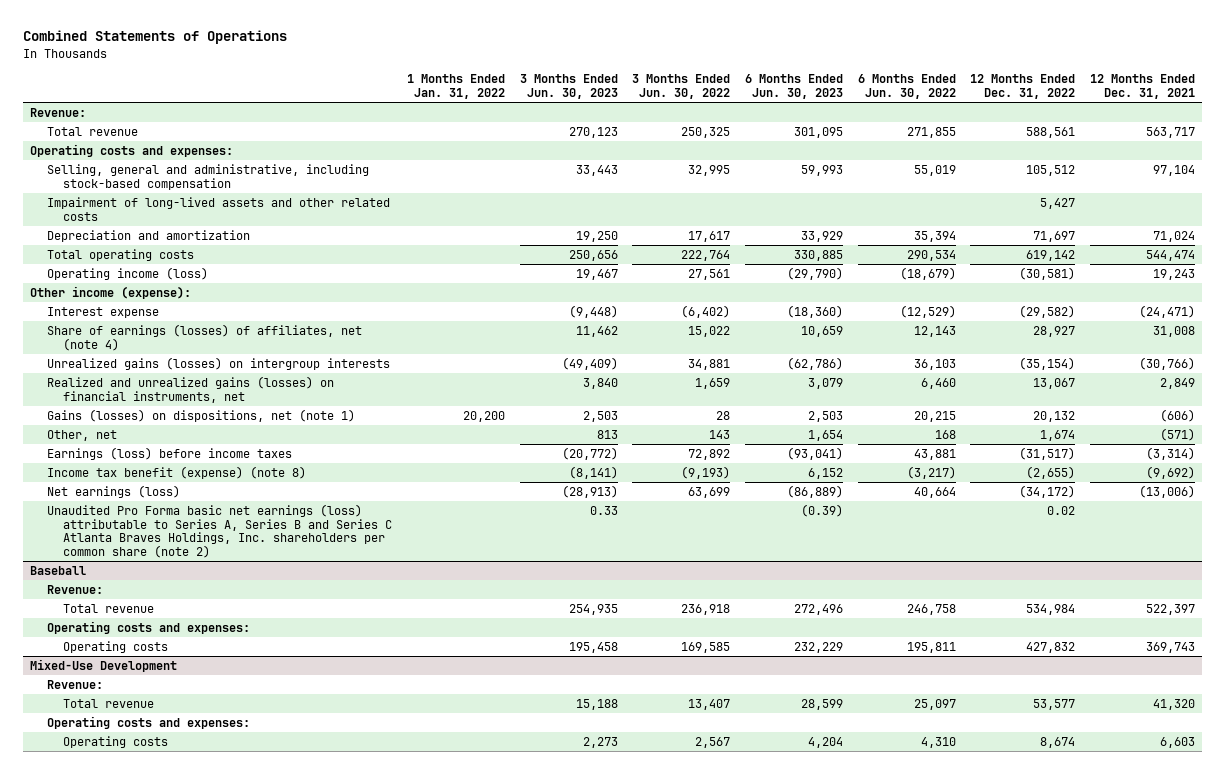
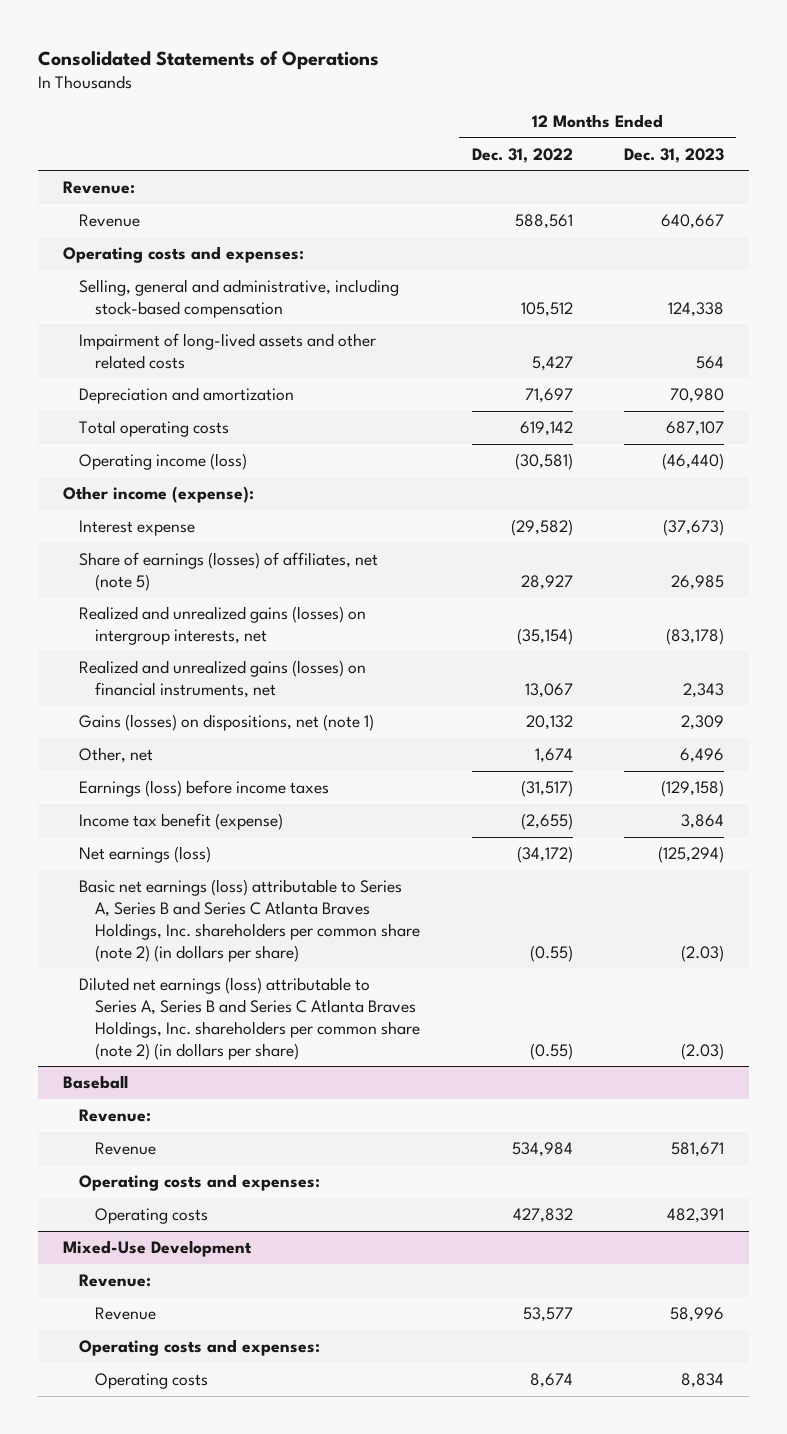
[22,30,287,45] Combined Statements of Operations -> [37,50,379,70] Consolidated Statements of Operations
[407,74,506,100] 1 Months Ended Jan. 31, 2022 -> none
[519,74,618,100] 3 Months Ended Jun. 30, 2023 -> none
[632,74,731,100] 3 Months Ended Jun. 30, 2022 -> none
[744,74,843,100] 6 Months Ended Jun. 30, 2023 -> none
[857,74,956,100] 6 Months Ended Jun. 30, 2022 -> none
[1089,74,1195,100] 12 Months Ended Dec. 31, 2021 -> none
none -> [623,147,724,163] Dec. 31, 2023
[46,126,138,136] Total revenue -> [79,213,141,227] Revenue
[46,323,362,351] Share of earnings (losses) of affiliates, net (note 4) -> [79,551,379,591] Share of earnings (losses) of affiliates, net (note 5)
[46,356,390,370] Unrealized gains (losses) on intergroup interests -> [79,605,367,645] Realized and unrealized gains (losses) on intergroup interests, net
[46,465,306,479] Income tax benefit (expense) (note 8) -> [79,812,284,830] Income tax benefit (expense)
[46,503,393,559] Unaudited Pro Forma basic net earnings (loss) attributable to Series A, Series B and Series C Atlanta Braves Holdings, Inc. shareholders per common share (note 2) -> [79,878,421,962] Basic net earnings (loss) attributable to Series A, Series B and Series C Atlanta Braves Holdings, Inc. shareholders per common share (note 2) (in dollars per share)
[1047,505,1076,515] 0.02 -> [529,944,573,962] (0.55)
none -> [79,976,421,1060] Diluted net earnings (loss) attributable to Series A, Series B and Series C Atlanta Braves Holdings, Inc. shareholders per common share (note 2) (in dollars per share)
[63,603,155,613] Total revenue -> [95,1141,157,1155] Revenue
[63,698,155,708] Total revenue -> [95,1306,157,1320] Revenue

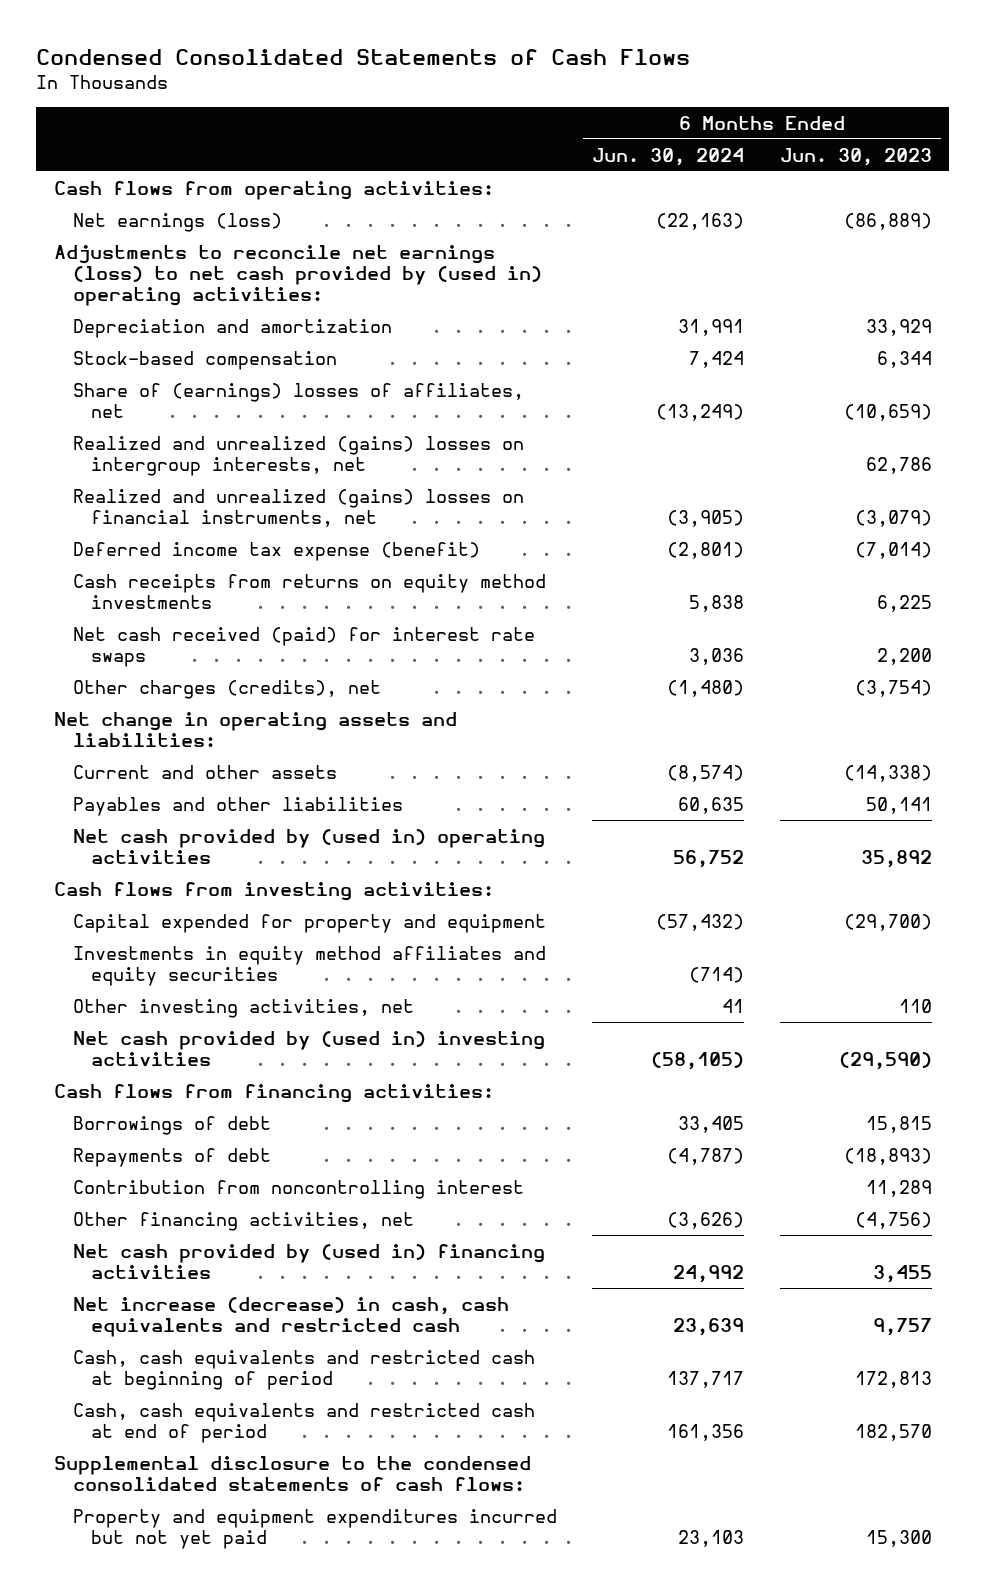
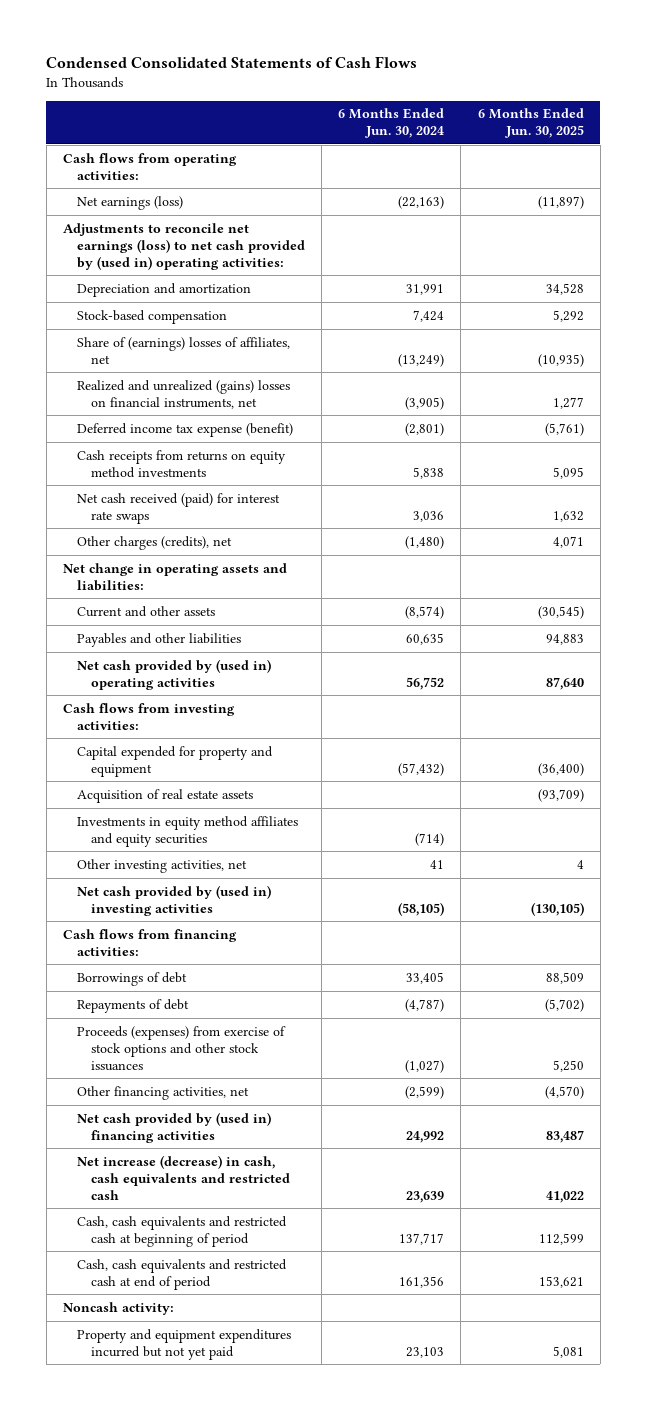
[779,147,932,166] Jun. 30, 2023 -> none
none -> [477,108,584,139] 6 Months Ended Jun. 30, 2025
[72,435,524,476] Realized and unrealized (gains) losses on intergroup interests, net -> none
none -> [76,788,253,803] Acquisition of real estate assets
[72,1179,524,1199] Contribution from noncontrolling interest -> none
none -> [76,1025,286,1071] Proceeds (expenses) from exercise of stock options and other stock issuances
[667,1211,745,1229] (3,626) -> [405,1085,445,1099] (2,599)
[54,1455,532,1491] Supplemental disclosure to the condensed consolidated statements of cash flows: -> none
none -> [62,1301,174,1315] Noncash activity:

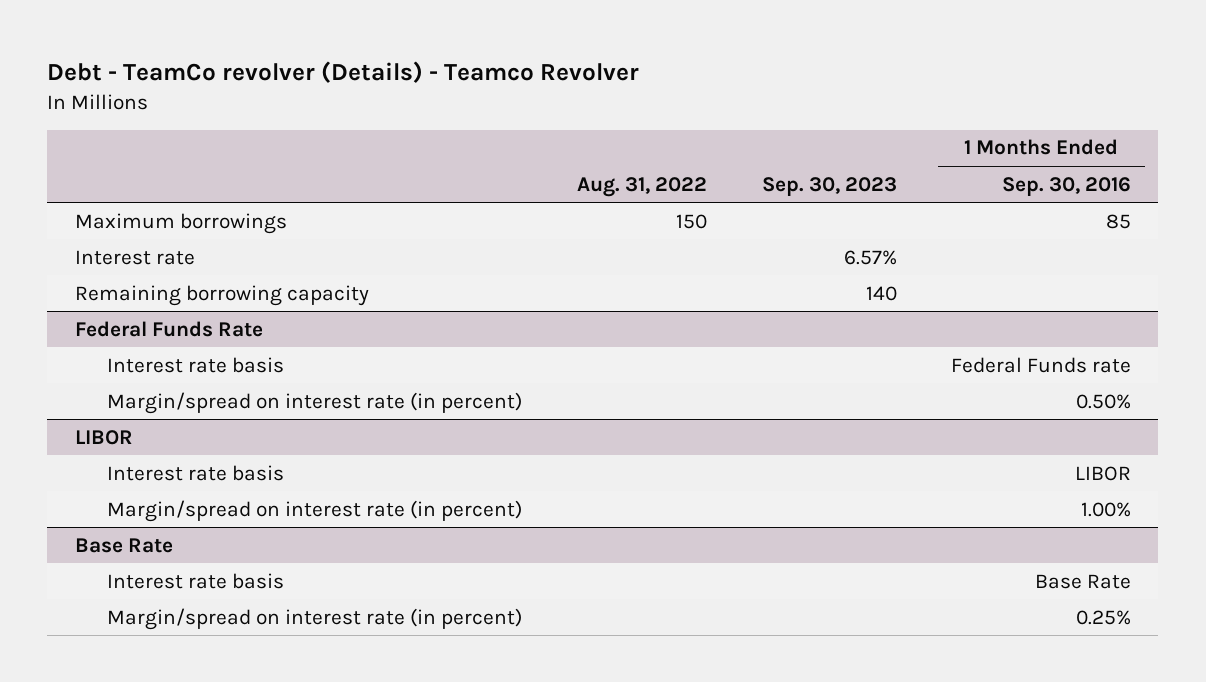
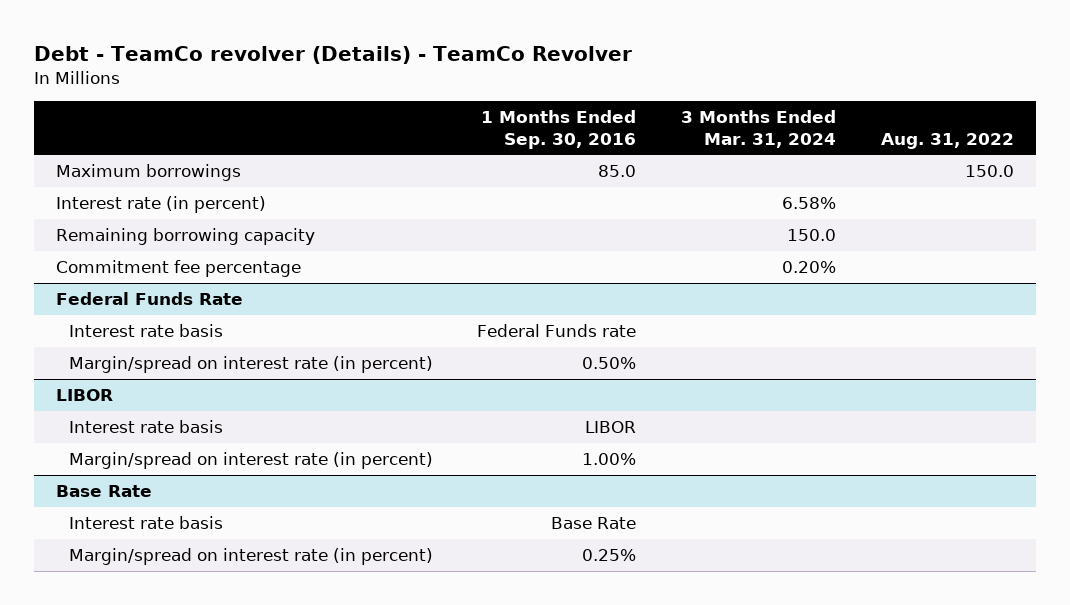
[47,61,640,84] Debt - TeamCo revolver (Details) - Teamco Revolver -> [34,45,633,64] Debt - TeamCo revolver (Details) - TeamCo Revolver
[761,176,897,196] Sep. 30, 2023 -> none
none -> [680,110,836,148] 3 Months Ended Mar. 31, 2024
[675,213,707,229] 150 -> [964,165,1014,178] 150.0
[1106,213,1132,229] 85 -> [598,165,637,178] 85.0
[74,249,195,265] Interest rate -> [56,196,267,214] Interest rate (in percent)
none -> [56,260,302,278] Commitment fee percentage

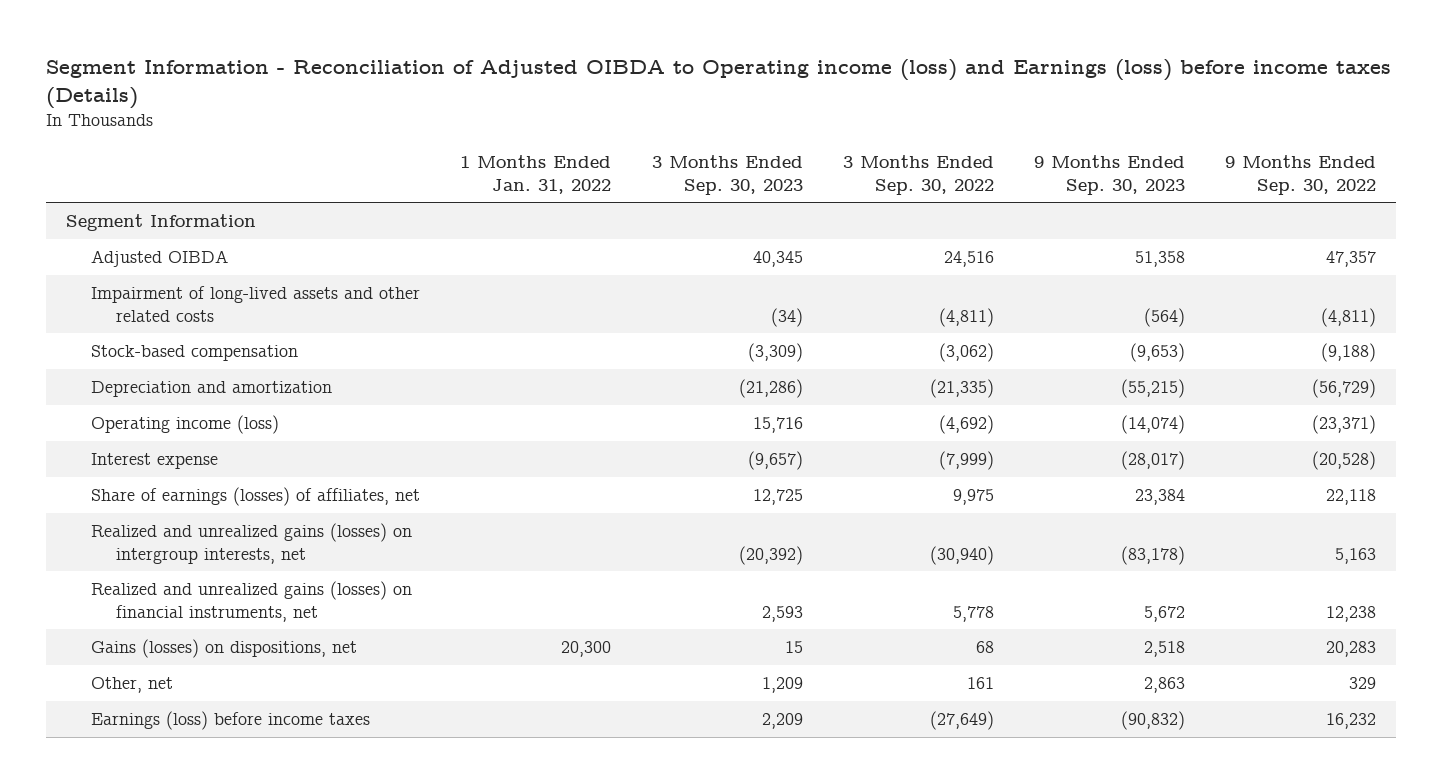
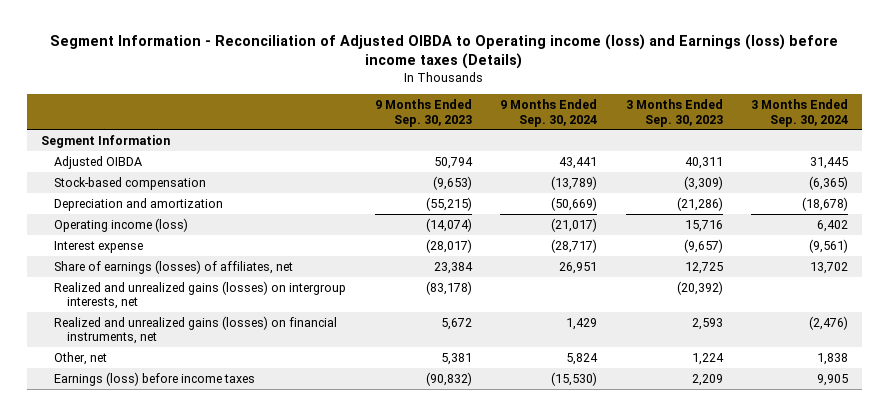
[460,154,612,194] 1 Months Ended Jan. 31, 2022 -> none
[842,154,994,195] 3 Months Ended Sep. 30, 2022 -> none
[1225,154,1377,195] 9 Months Ended Sep. 30, 2022 -> none
none -> [500,99,598,127] 9 Months Ended Sep. 30, 2024
none -> [751,99,849,127] 3 Months Ended Sep. 30, 2024
[91,286,421,322] Impairment of long-lived assets and other related costs -> none
[752,251,803,268] 40,345 -> [684,156,723,169] 40,311
[1134,251,1185,268] 51,358 -> [433,156,473,169] 50,794
[91,639,358,659] Gains (losses) on dispositions, net -> none
[761,677,803,694] 1,209 -> [691,352,724,365] 1,224
[1143,677,1185,694] 2,863 -> [440,352,472,365] 5,381

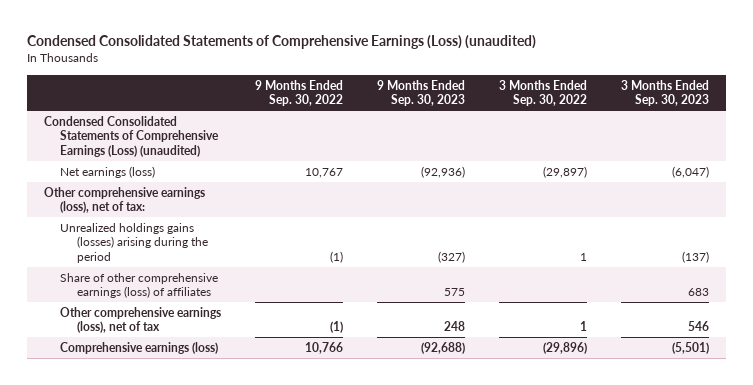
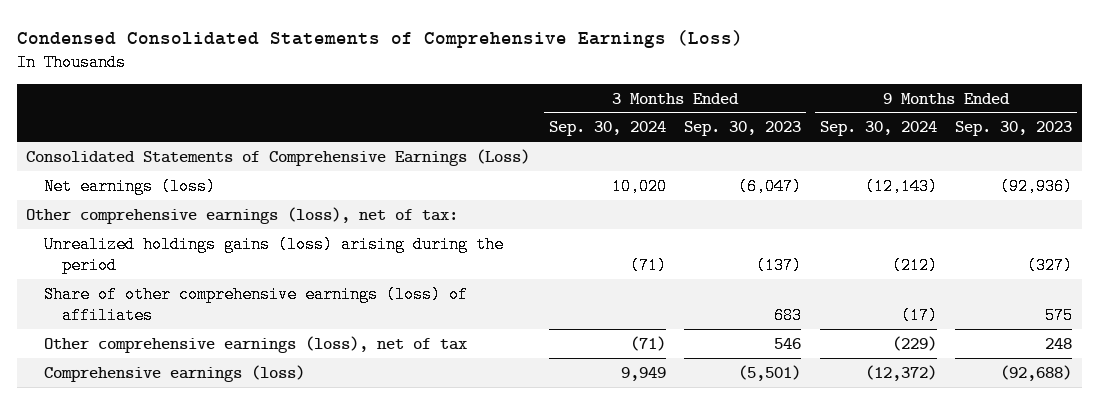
[27,35,537,50] Condensed Consolidated Statements of Comprehensive Earnings (Loss) (unaudited) -> [16,29,743,48] Condensed Consolidated Statements of Comprehensive Earnings (Loss)
[255,79,344,106] 9 Months Ended Sep. 30, 2022 -> none
[498,79,587,106] 3 Months Ended Sep. 30, 2022 -> none
none -> [548,121,666,137] Sep. 30, 2024
none -> [819,121,937,137] Sep. 30, 2024
[44,115,220,157] Condensed Consolidated Statements of Comprehensive Earnings (Loss) (unaudited) -> [26,148,531,166] Consolidated Statements of Comprehensive Earnings (Loss)
[60,222,208,263] Unrealized holdings gains (losses) arising during the period -> [43,235,504,274] Unrealized holdings gains (loss) arising during the period

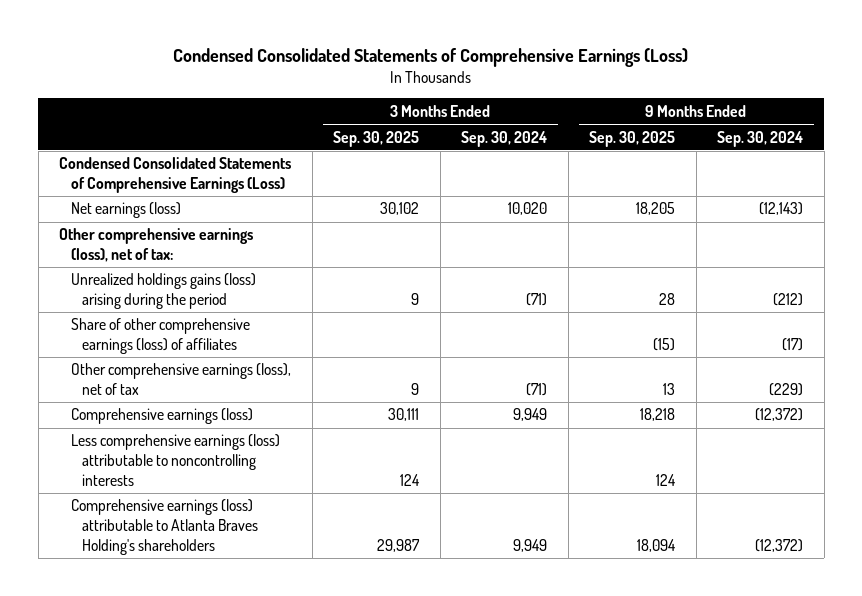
[684,121,802,137] Sep. 30, 2023 -> none
[955,121,1073,137] Sep. 30, 2023 -> none
none -> [333,130,420,147] Sep. 30, 2025
none -> [589,130,676,147] Sep. 30, 2025
[26,148,531,166] Consolidated Statements of Comprehensive Earnings (Loss) -> [59,157,292,194] Condensed Consolidated Statements of Comprehensive Earnings (Loss)
none -> [70,434,280,486] Less comprehensive earnings (loss) attributable to noncontrolling interests
none -> [70,499,259,555] Comprehensive earnings (loss) attributable to Atlanta Braves Holding's shareholders

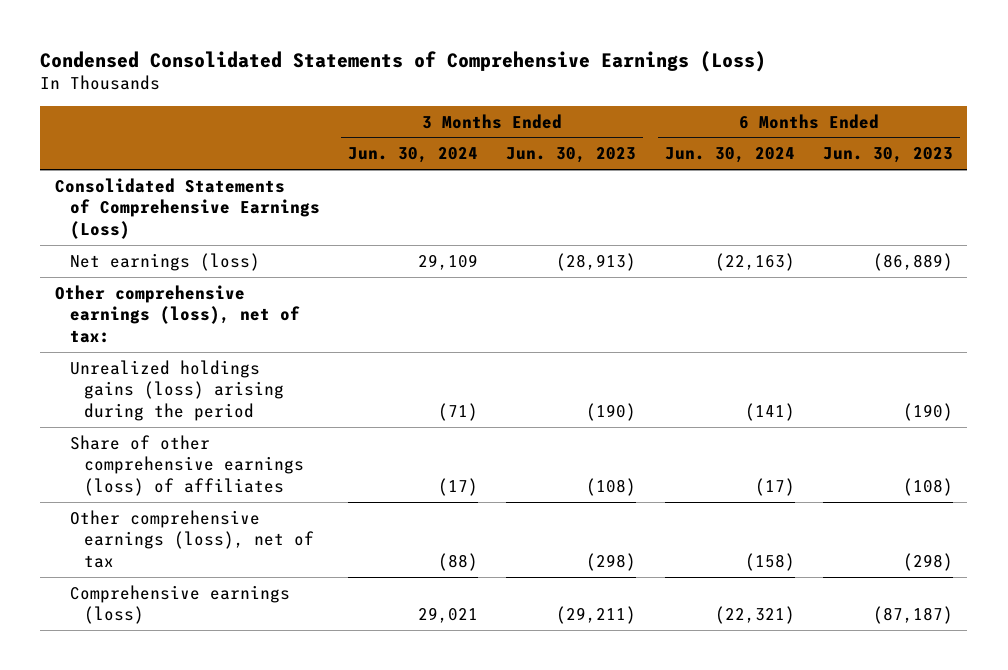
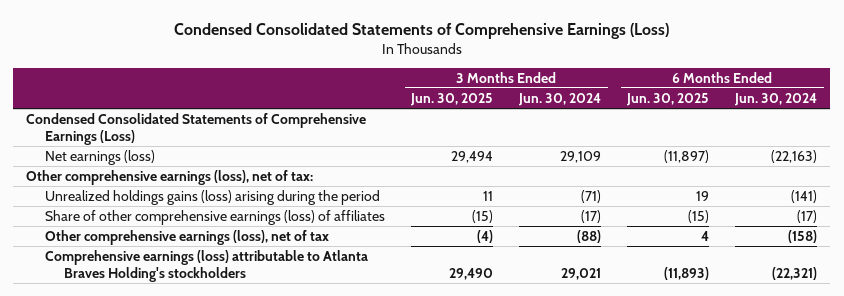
[506,147,637,164] Jun. 30, 2023 -> none
[823,147,954,164] Jun. 30, 2023 -> none
none -> [410,92,494,106] Jun. 30, 2025
none -> [626,92,710,106] Jun. 30, 2025
[54,177,320,239] Consolidated Statements of Comprehensive Earnings (Loss) -> [26,112,367,145] Condensed Consolidated Statements of Comprehensive Earnings (Loss)
[69,584,290,625] Comprehensive earnings (loss) -> [45,249,369,282] Comprehensive earnings (loss) attributable to Atlanta Braves Holding's stockholders

